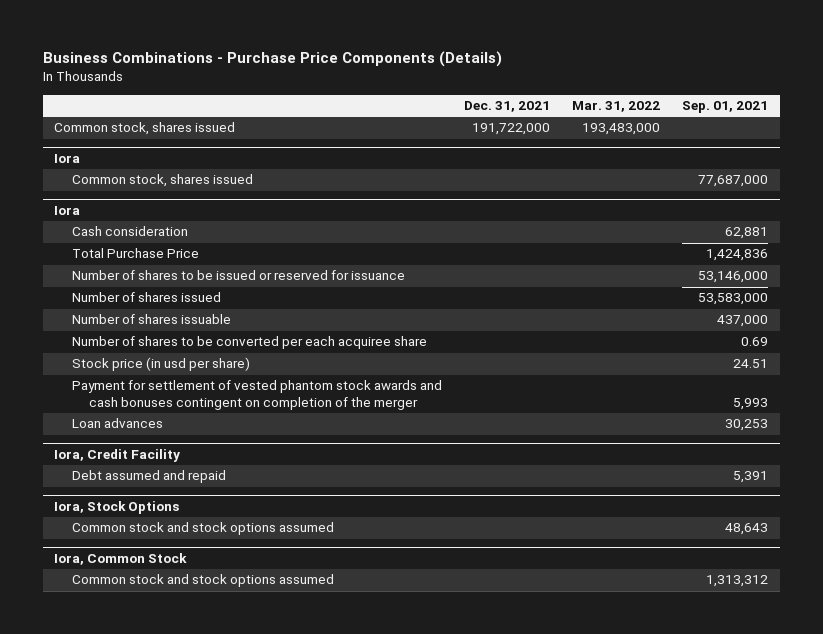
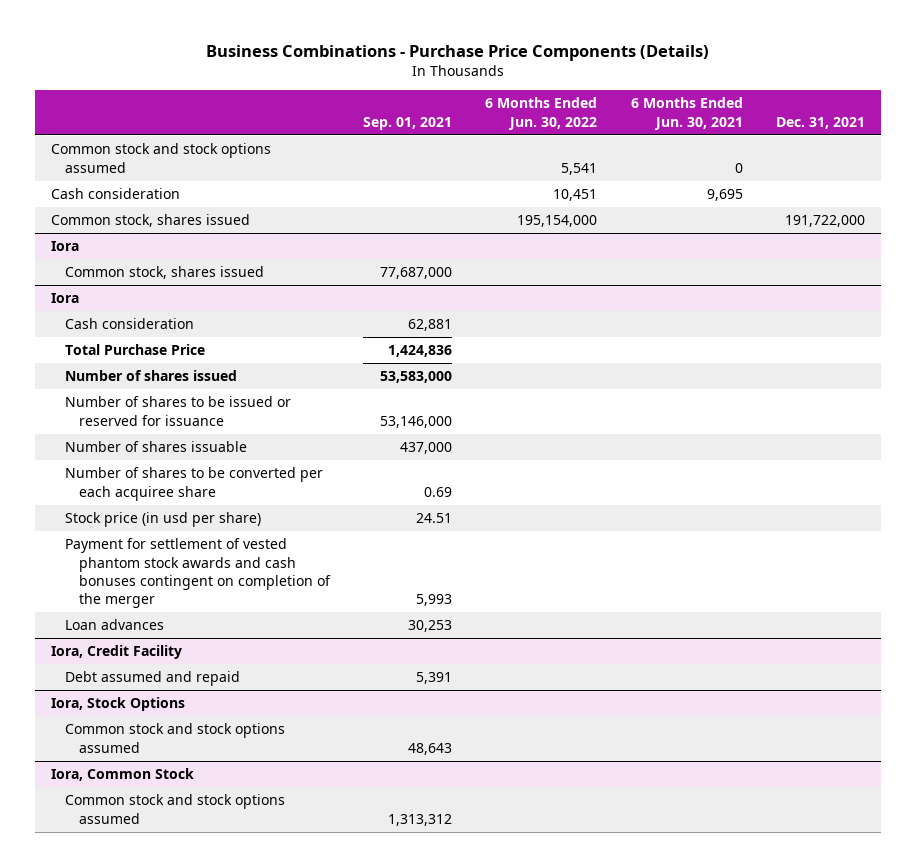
[572,101,661,113] Mar. 31, 2022 -> none
none -> [485,97,598,130] 6 Months Ended Jun. 30, 2022
none -> [630,97,743,130] 6 Months Ended Jun. 30, 2021
none -> [51,143,272,173] Common stock and stock options assumed
none -> [51,188,181,200] Cash consideration
[71,270,405,281] Number of shares to be issued or reserved for issuance -> [65,396,292,426] Number of shares to be issued or reserved for issuance

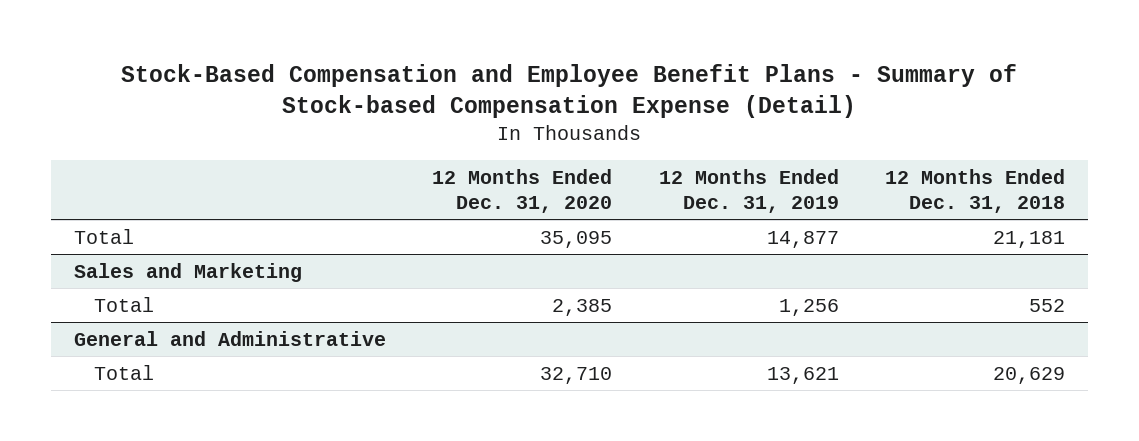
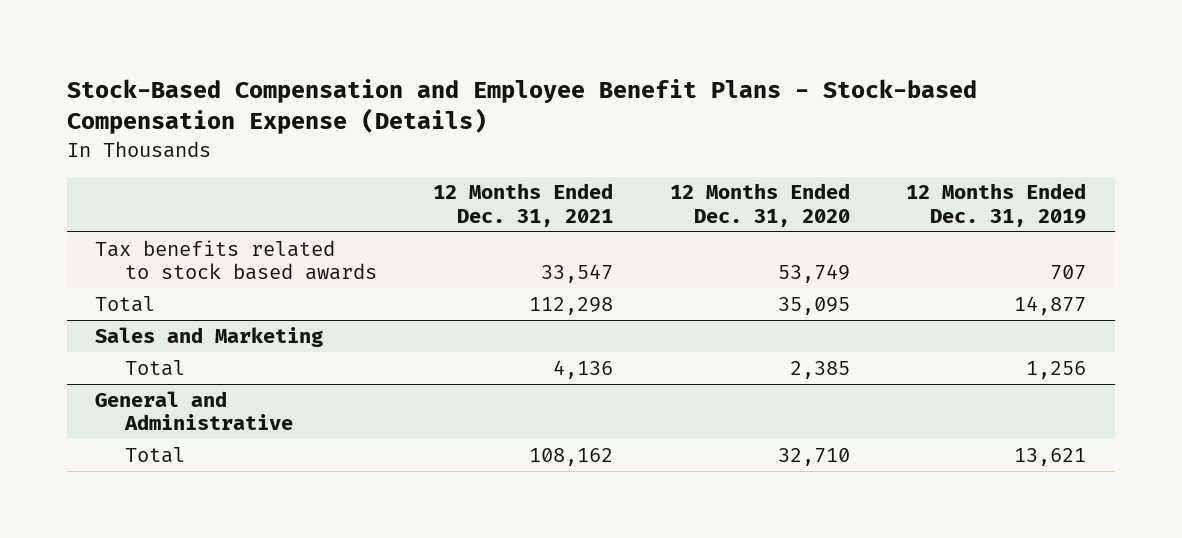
[121,63,1018,118] Stock-Based Compensation and Employee Benefit Plans - Summary of Stock-based Compensation Expense (Detail) -> [67,79,978,135] Stock-Based Compensation and Employee Benefit Plans - Stock-based Compensation Expense (Details)
[884,168,1065,213] 12 Months Ended Dec. 31, 2018 -> none
none -> [433,183,614,227] 12 Months Ended Dec. 31, 2021
none -> [95,239,377,281] Tax benefits related to stock based awards

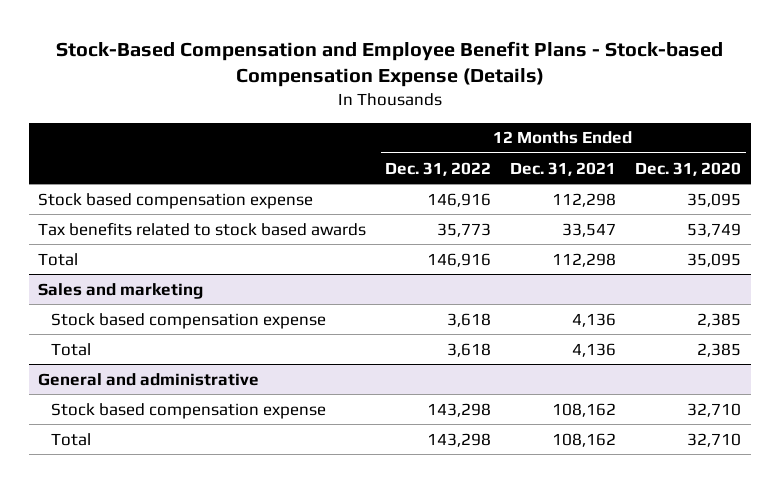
[906,183,1087,227] 12 Months Ended Dec. 31, 2019 -> none
none -> [385,161,492,176] Dec. 31, 2022
none -> [38,192,314,209] Stock based compensation expense
[95,326,324,347] Sales and Marketing -> [38,282,204,299] Sales and marketing
none -> [51,312,327,329] Stock based compensation expense
[95,390,293,431] General and Administrative -> [38,372,260,386] General and administrative
none -> [51,402,327,419] Stock based compensation expense

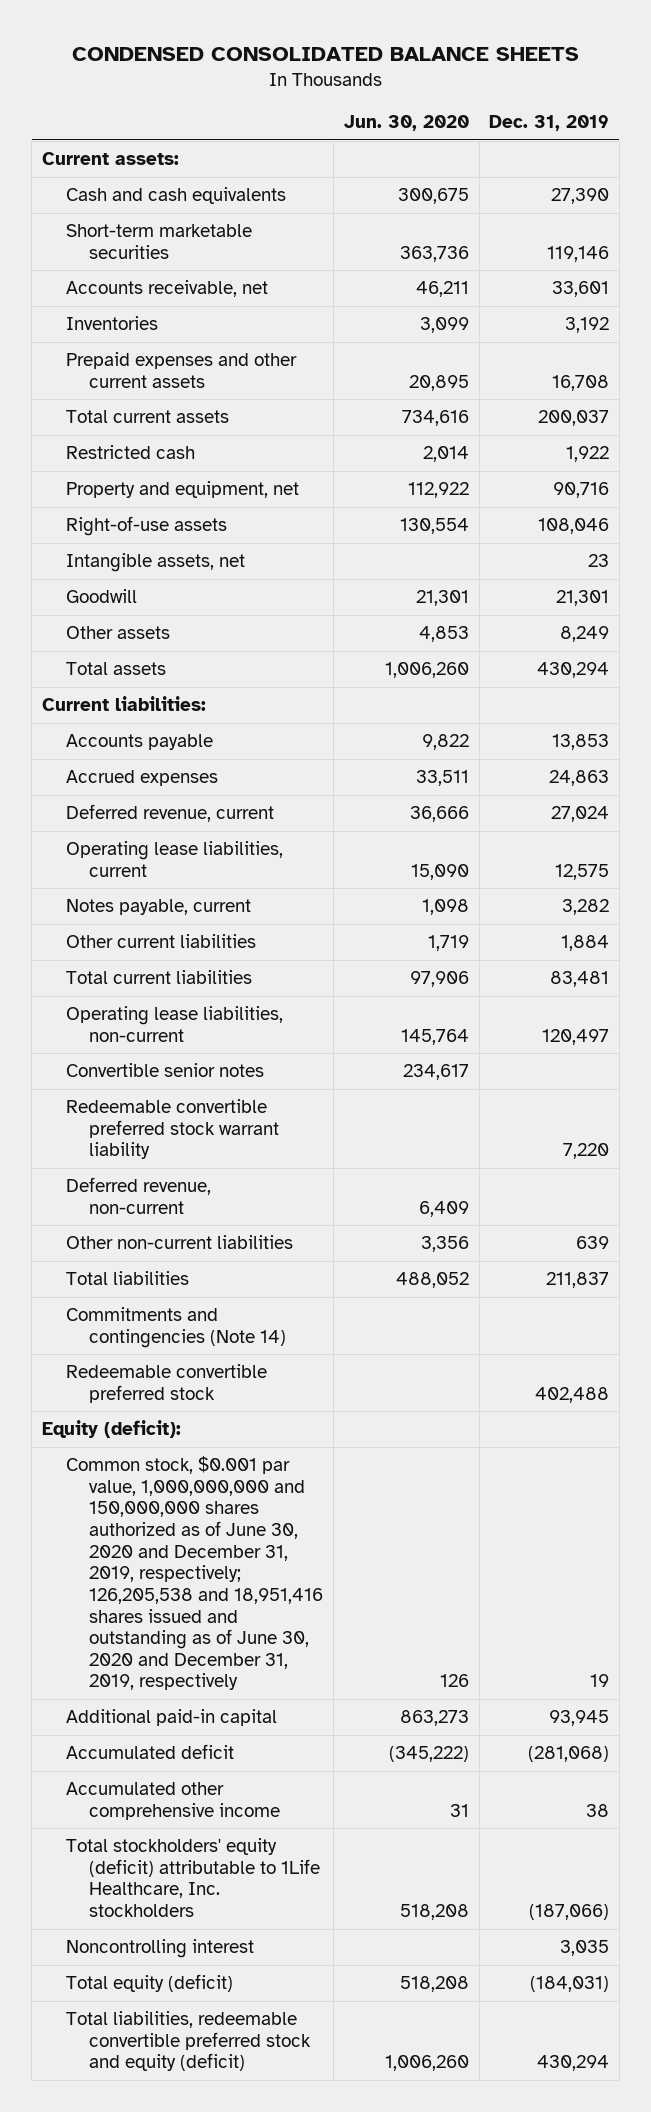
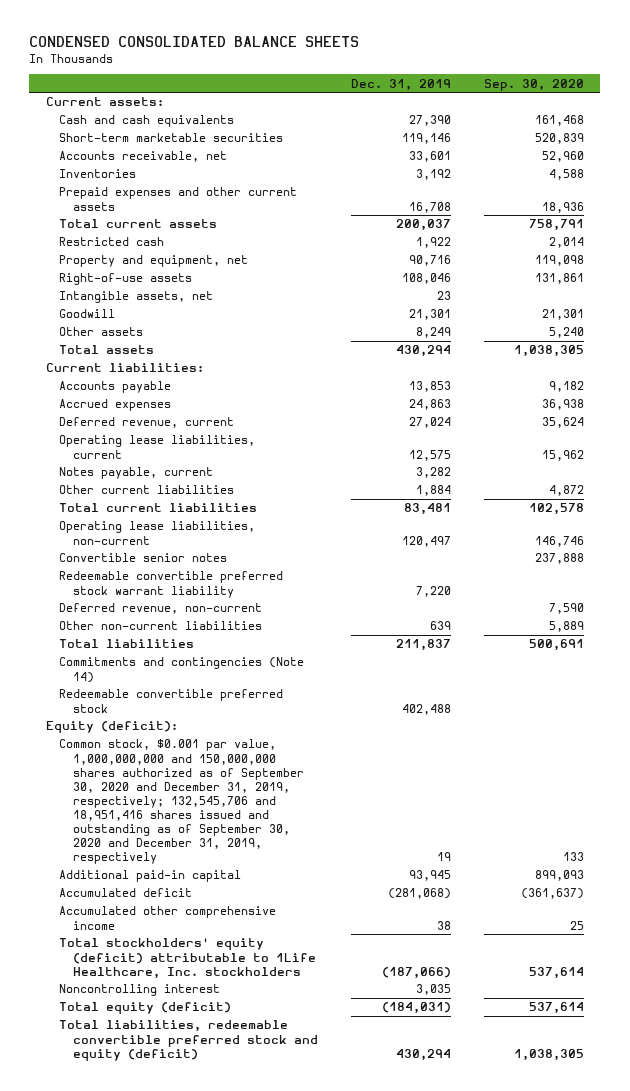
[343,115,469,132] Jun. 30, 2020 -> none
none -> [483,78,584,91] Sep. 30, 2020
[65,1456,324,1691] Common stock, $0.001 par value, 1,000,000,000 and 150,000,000 shares authorized as of June 30, 2020 and December 31, 2019, respectively; 126,205,538 and 18,951,416 shares issued and outstanding as of June 30, 2020 and December 31, 2019, respectively -> [59,739,304,865] Common stock, $0.001 par value, 1,000,000,000 and 150,000,000 shares authorized as of September 30, 2020 and December 31, 2019, respectively; 132,545,706 and 18,951,416 shares issued and outstanding as of September 30, 2020 and December 31, 2019, respectively

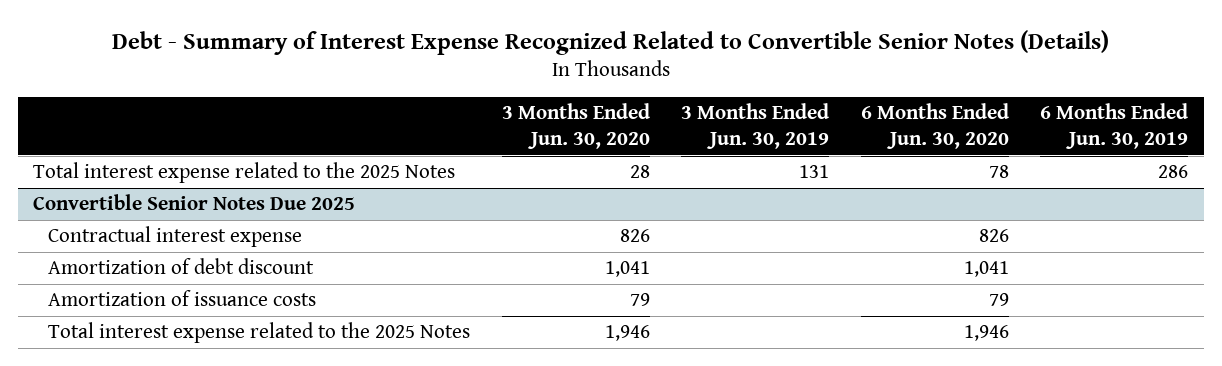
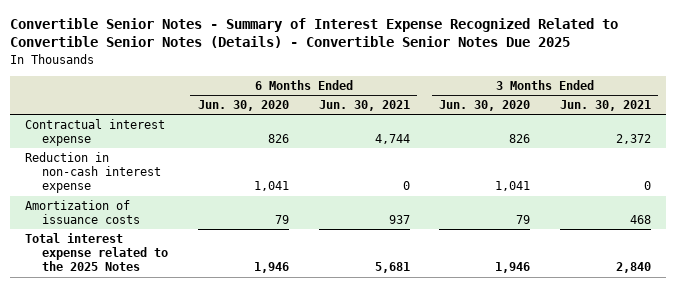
[111,30,1109,56] Debt - Summary of Interest Expense Recognized Related to Convertible Senior Notes (Details) -> [10,17,619,49] Convertible Senior Notes - Summary of Interest Expense Recognized Related to Convertible Senior Notes (Details) - Convertible Senior Notes Due 2025
[681,102,830,149] 3 Months Ended Jun. 30, 2019 -> none
[1040,102,1189,149] 6 Months Ended Jun. 30, 2019 -> none
none -> [318,100,410,112] Jun. 30, 2021
none -> [559,100,651,112] Jun. 30, 2021
[33,162,456,184] Total interest expense related to the 2025 Notes -> none
[33,194,356,211] Convertible Senior Notes Due 2025 -> none
[48,258,315,275] Amortization of debt discount -> [24,152,162,194] Reduction in non-cash interest expense

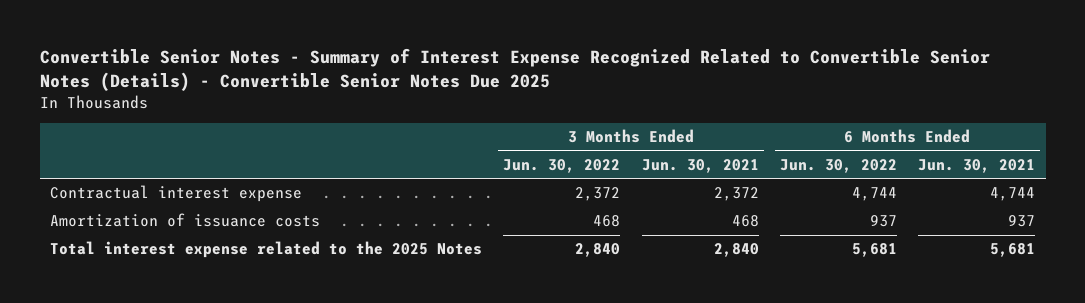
[197,100,289,112] Jun. 30, 2020 -> none
[439,100,531,112] Jun. 30, 2020 -> none
none -> [503,158,621,173] Jun. 30, 2022
none -> [779,158,897,173] Jun. 30, 2022
[24,152,162,194] Reduction in non-cash interest expense -> none

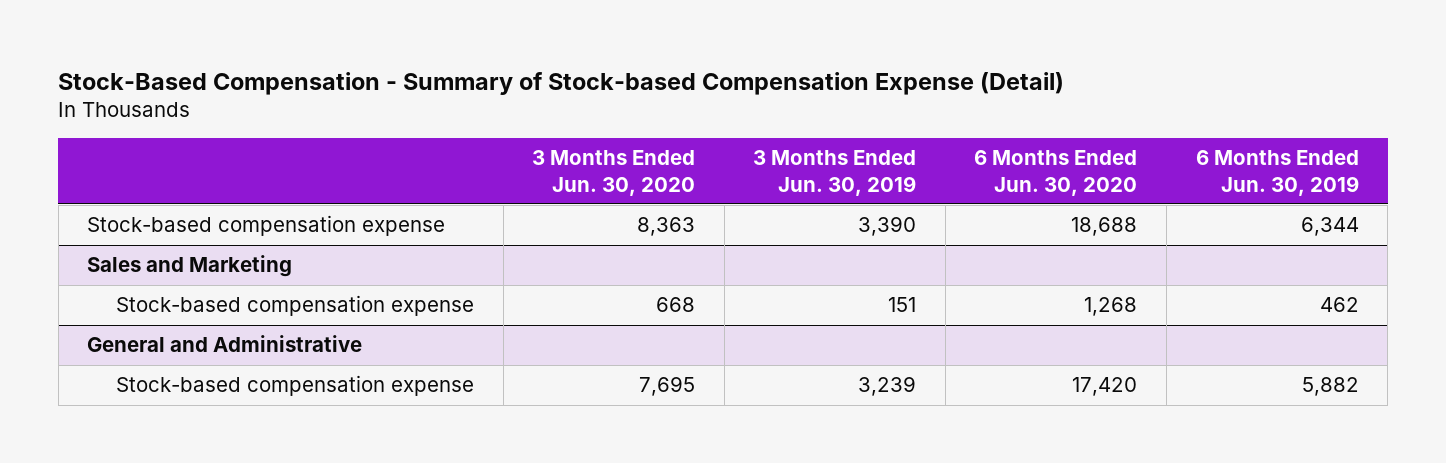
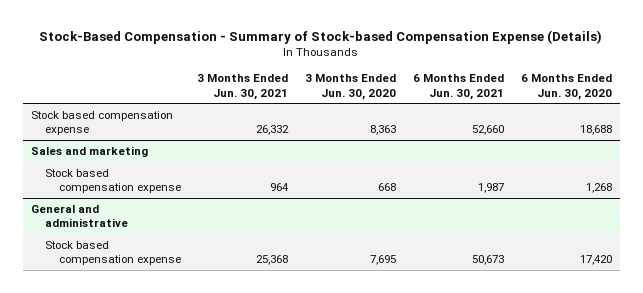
[58,71,1065,95] Stock-Based Compensation - Summary of Stock-based Compensation Expense (Detail) -> [39,29,603,44] Stock-Based Compensation - Summary of Stock-based Compensation Expense (Details)
[753,150,917,196] 3 Months Ended Jun. 30, 2019 -> none
[1195,150,1359,196] 6 Months Ended Jun. 30, 2019 -> none
none -> [197,74,289,100] 3 Months Ended Jun. 30, 2021
none -> [412,74,504,100] 6 Months Ended Jun. 30, 2021
[87,215,446,237] Stock-based compensation expense -> [31,110,174,136] Stock based compensation expense
[87,255,293,278] Sales and Marketing -> [31,145,149,157] Sales and marketing
[115,295,474,317] Stock-based compensation expense -> [45,168,181,194] Stock based compensation expense
[87,335,363,353] General and Administrative -> [31,204,129,228] General and administrative
[115,375,474,397] Stock-based compensation expense -> [45,240,181,266] Stock based compensation expense

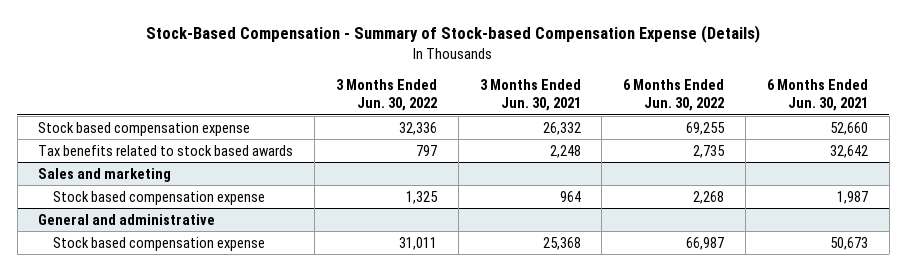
[305,74,397,100] 3 Months Ended Jun. 30, 2020 -> none
[520,74,612,100] 6 Months Ended Jun. 30, 2020 -> none
none -> [335,79,437,112] 3 Months Ended Jun. 30, 2022
none -> [623,79,725,112] 6 Months Ended Jun. 30, 2022
none -> [38,144,294,156] Tax benefits related to stock based awards

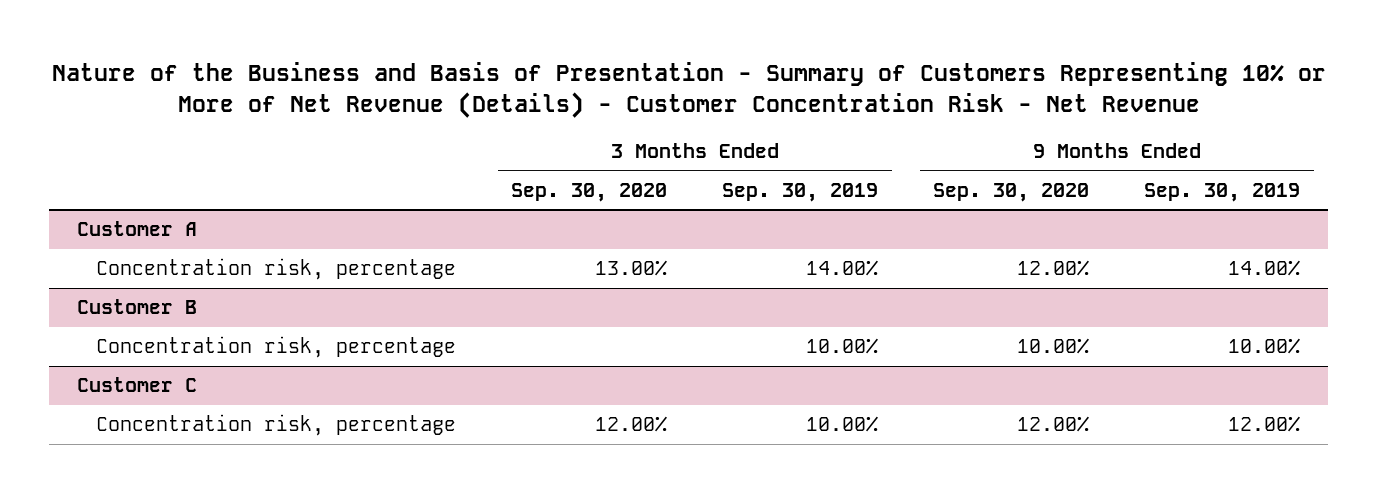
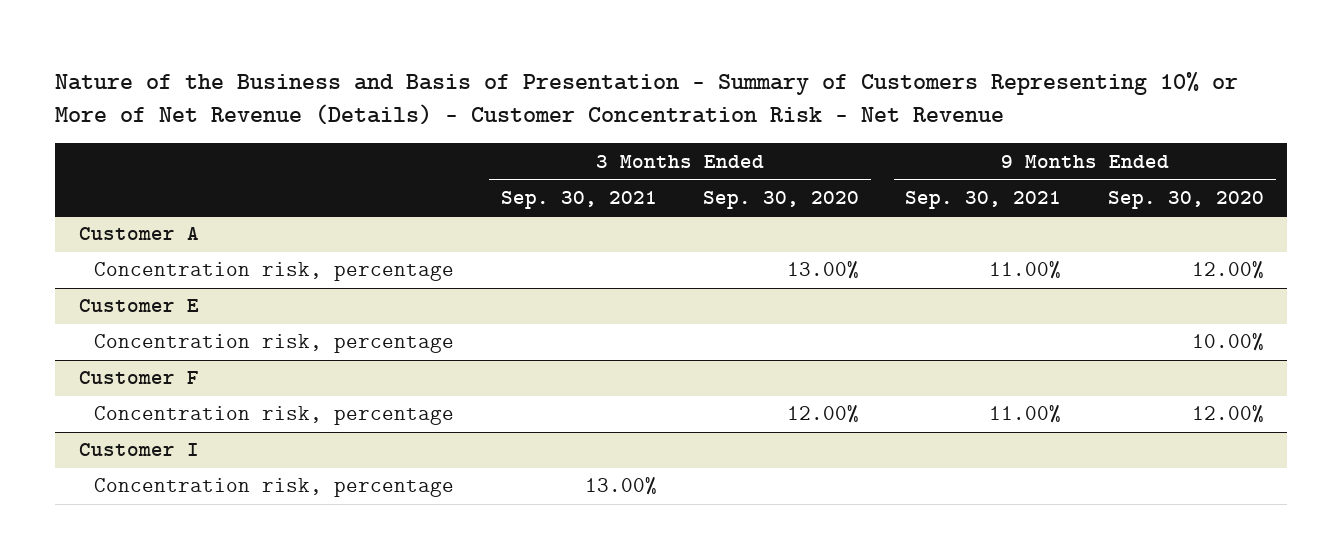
[722,182,879,202] Sep. 30, 2019 -> none
[1144,182,1301,202] Sep. 30, 2019 -> none
none -> [500,190,657,209] Sep. 30, 2021
none -> [905,190,1062,209] Sep. 30, 2021
[76,299,197,315] Customer B -> [78,299,199,313] Customer E
[76,377,197,393] Customer C -> [78,371,199,385] Customer F
none -> [78,443,199,457] Customer I
none -> [94,478,455,498] Concentration risk, percentage

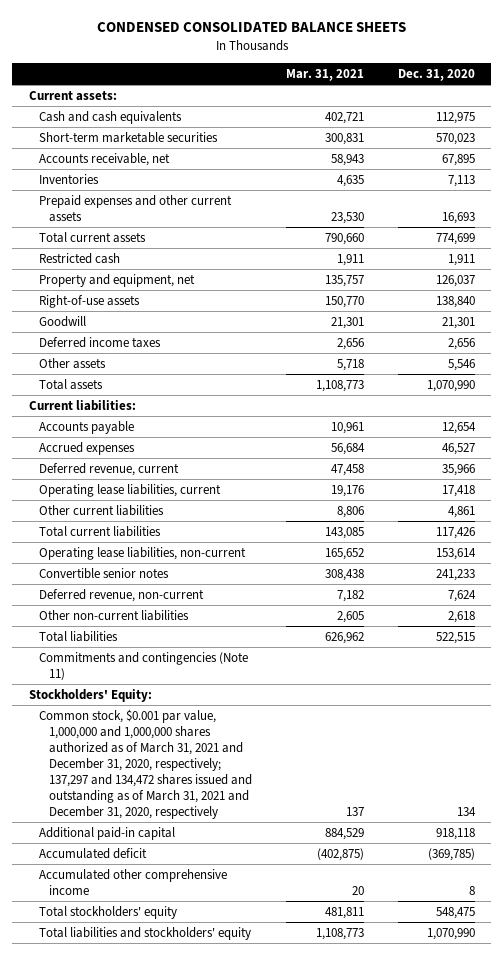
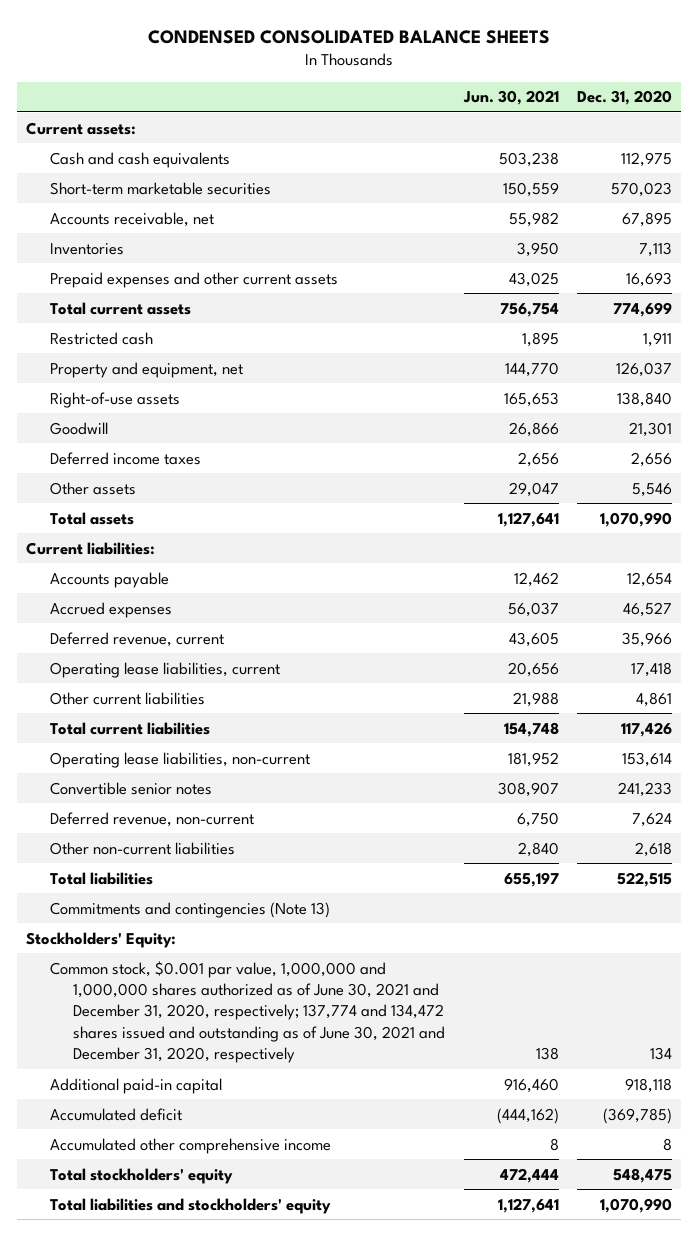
[285,69,364,82] Mar. 31, 2021 -> none
none -> [462,90,559,106] Jun. 30, 2021
[39,651,249,680] Commitments and contingencies (Note 11) -> [49,901,330,918] Commitments and contingencies (Note 13)
[39,708,252,819] Common stock, $0.001 par value, 1,000,000 and 1,000,000 shares authorized as of March 31, 2021 and December 31, 2020, respectively; 137,297 and 134,472 shares issued and outstanding as of March 31, 2021 and December 31, 2020, respectively -> [49,960,446,1063] Common stock, $0.001 par value, 1,000,000 and 1,000,000 shares authorized as of June 30, 2021 and December 31, 2020, respectively; 137,774 and 134,472 shares issued and outstanding as of June 30, 2021 and December 31, 2020, respectively

